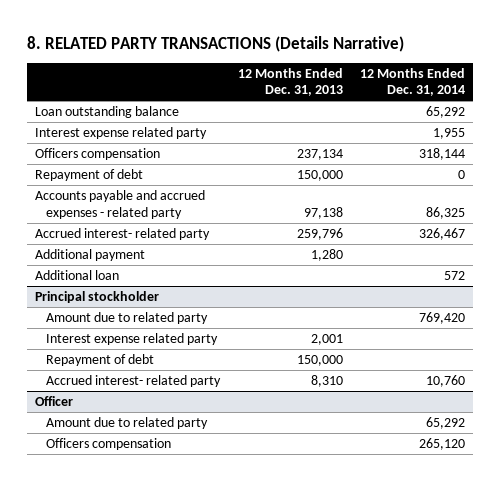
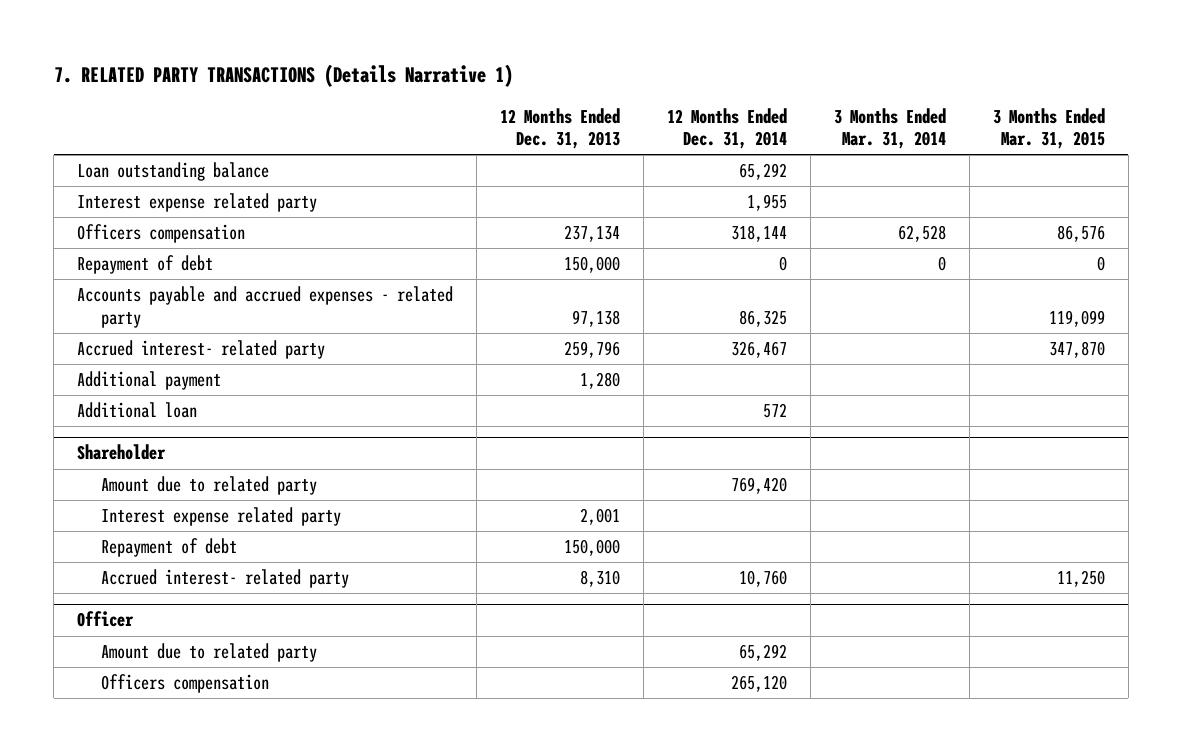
[26,35,404,52] 8. RELATED PARTY TRANSACTIONS (Details Narrative) -> [53,64,513,88] 7. RELATED PARTY TRANSACTIONS (Details Narrative 1)
none -> [833,107,946,150] 3 Months Ended Mar. 31, 2014
none -> [992,107,1105,150] 3 Months Ended Mar. 31, 2015
[35,291,160,304] Principal stockholder -> [77,444,167,461] Shareholder

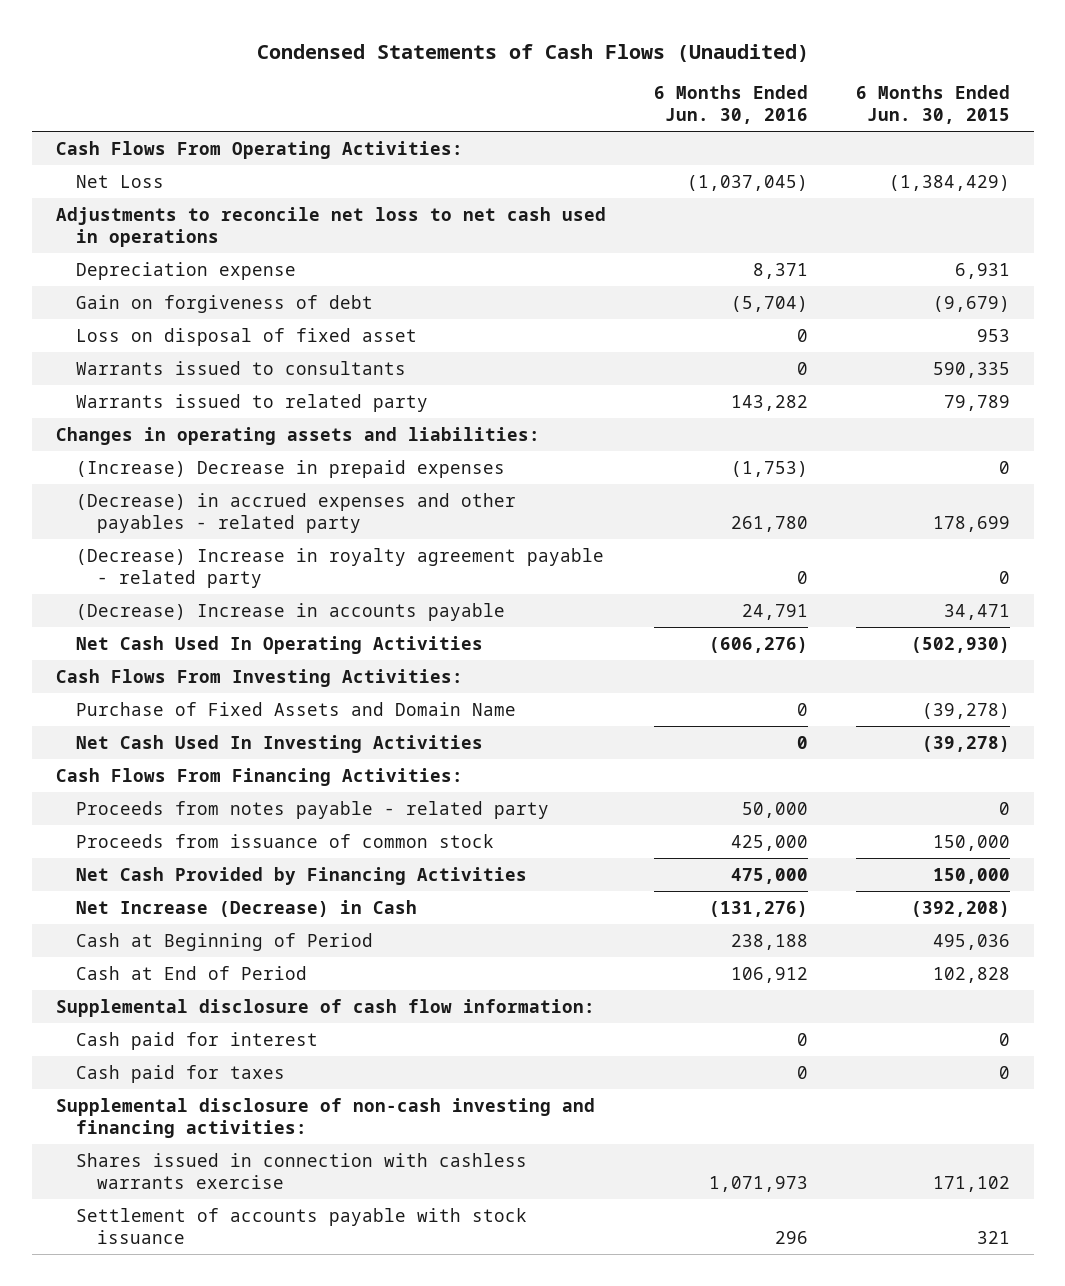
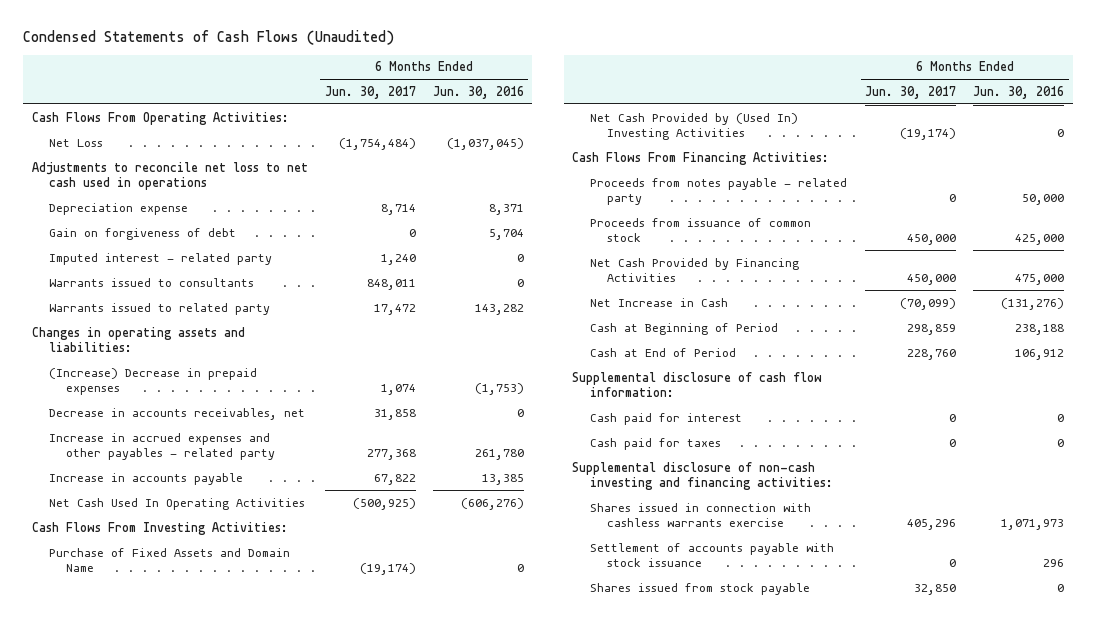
[855,84,1010,124] 6 Months Ended Jun. 30, 2015 -> none
none -> [324,85,416,99] Jun. 30, 2017
[76,327,418,346] Loss on disposal of fixed asset -> none
[730,295,808,312] (5,704) -> [488,228,524,240] 5,704
none -> [48,252,272,265] Imputed interest - related party
[76,547,605,589] (Decrease) Increase in royalty agreement payable - related party -> none
none -> [48,407,305,420] Decrease in accounts receivables, net
[76,492,517,534] (Decrease) in accrued expenses and other payables - related party -> [48,432,276,460] Increase in accrued expenses and other payables - related party
[76,602,506,621] (Decrease) Increase in accounts payable -> [48,472,243,485] Increase in accounts payable
[741,603,808,620] 24,791 -> [481,473,524,485] 13,385
[76,734,484,753] Net Cash Used In Investing Activities -> [589,112,798,140] Net Cash Provided by (Used In) Investing Activities
[76,899,418,917] Net Increase (Decrease) in Cash -> [589,297,728,307] Net Increase in Cash
none -> [589,582,810,595] Shares issued from stock payable

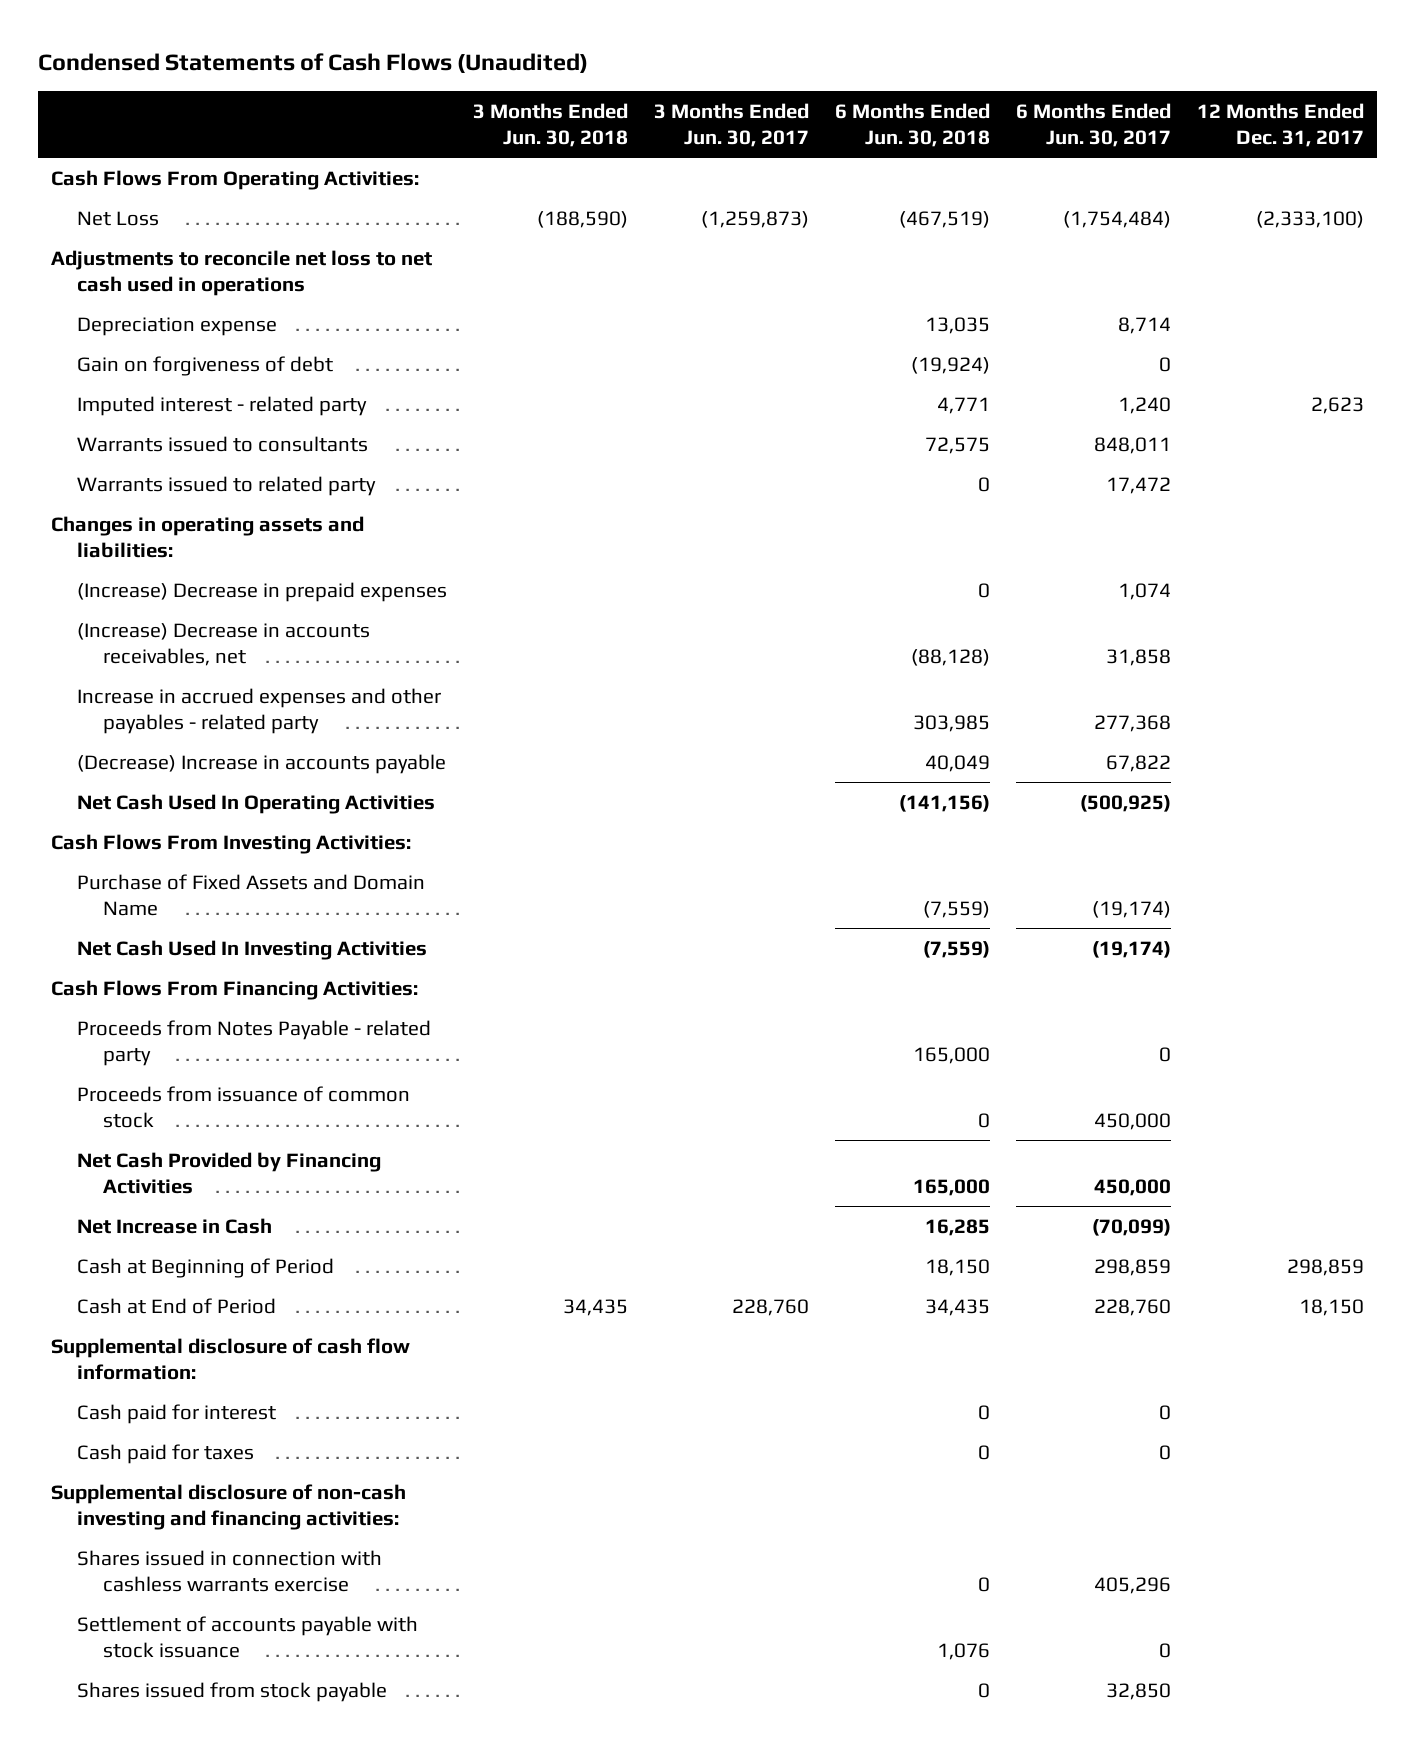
[432,85,524,99] Jun. 30, 2016 -> none
none -> [473,102,629,147] 3 Months Ended Jun. 30, 2018
none -> [654,102,810,147] 3 Months Ended Jun. 30, 2017
none -> [835,102,991,147] 6 Months Ended Jun. 30, 2018
none -> [1197,102,1365,147] 12 Months Ended Dec. 31, 2017
[48,407,305,420] Decrease in accounts receivables, net -> [76,622,370,666] (Increase) Decrease in accounts receivables, net
[48,472,243,485] Increase in accounts payable -> [76,753,446,774] (Decrease) Increase in accounts payable
[589,112,798,140] Net Cash Provided by (Used In) Investing Activities -> [76,939,427,960] Net Cash Used In Investing Activities
[589,177,847,205] Proceeds from notes payable - related party -> [76,1019,431,1066] Proceeds from Notes Payable - related party

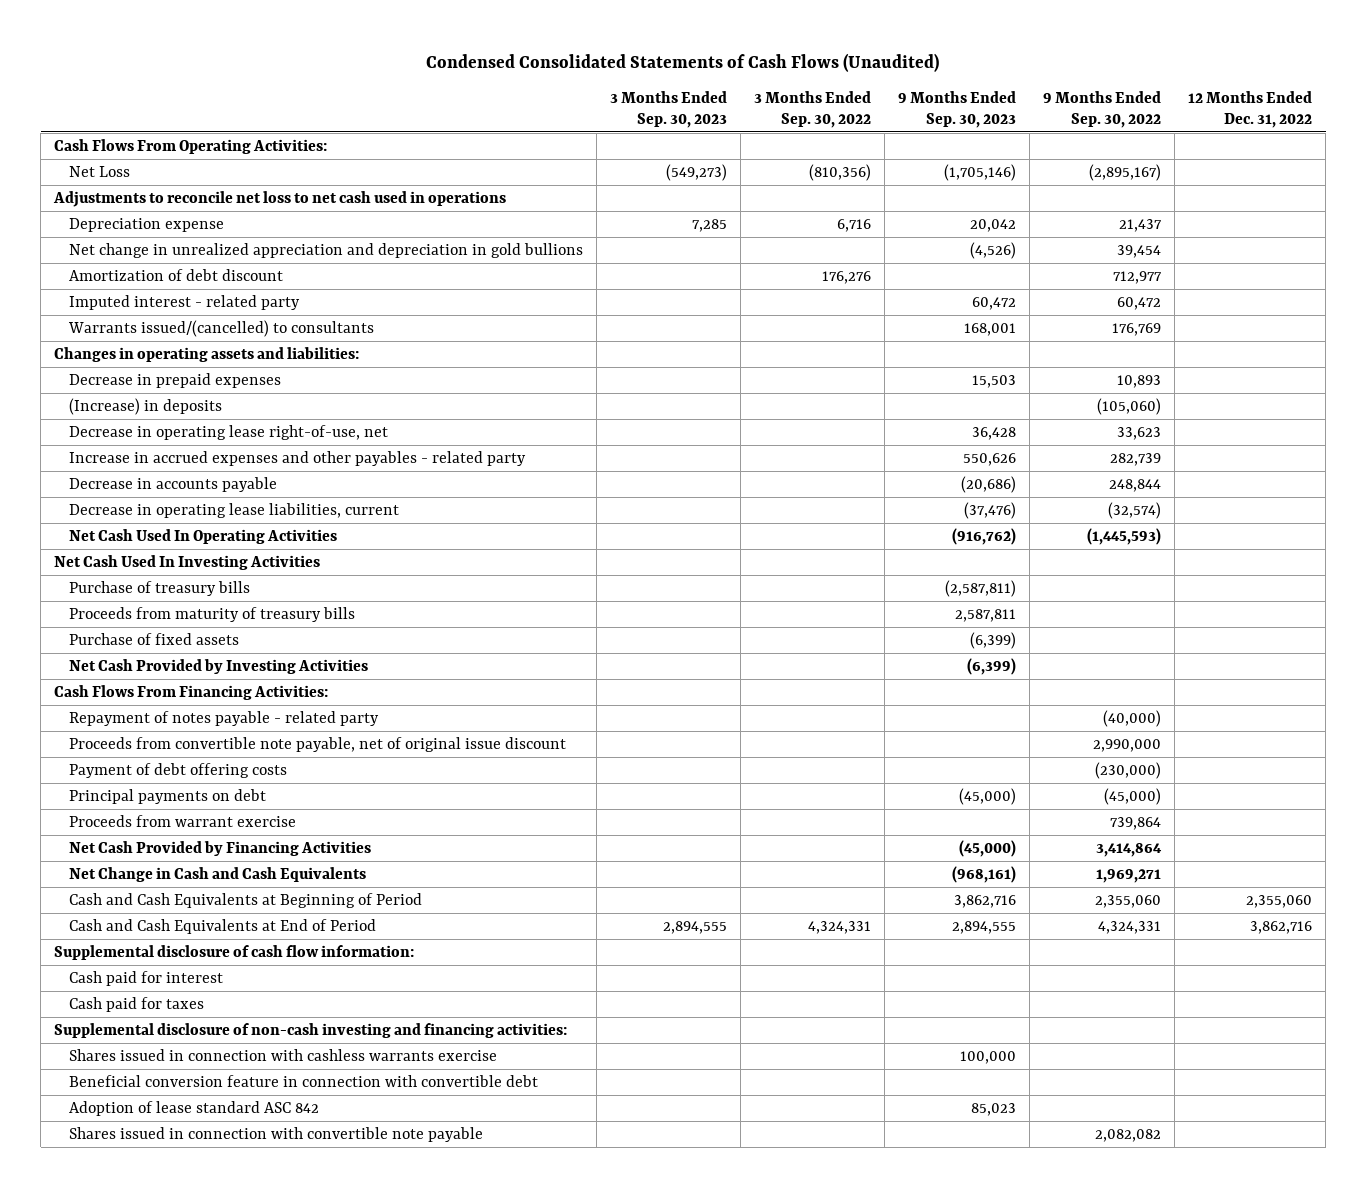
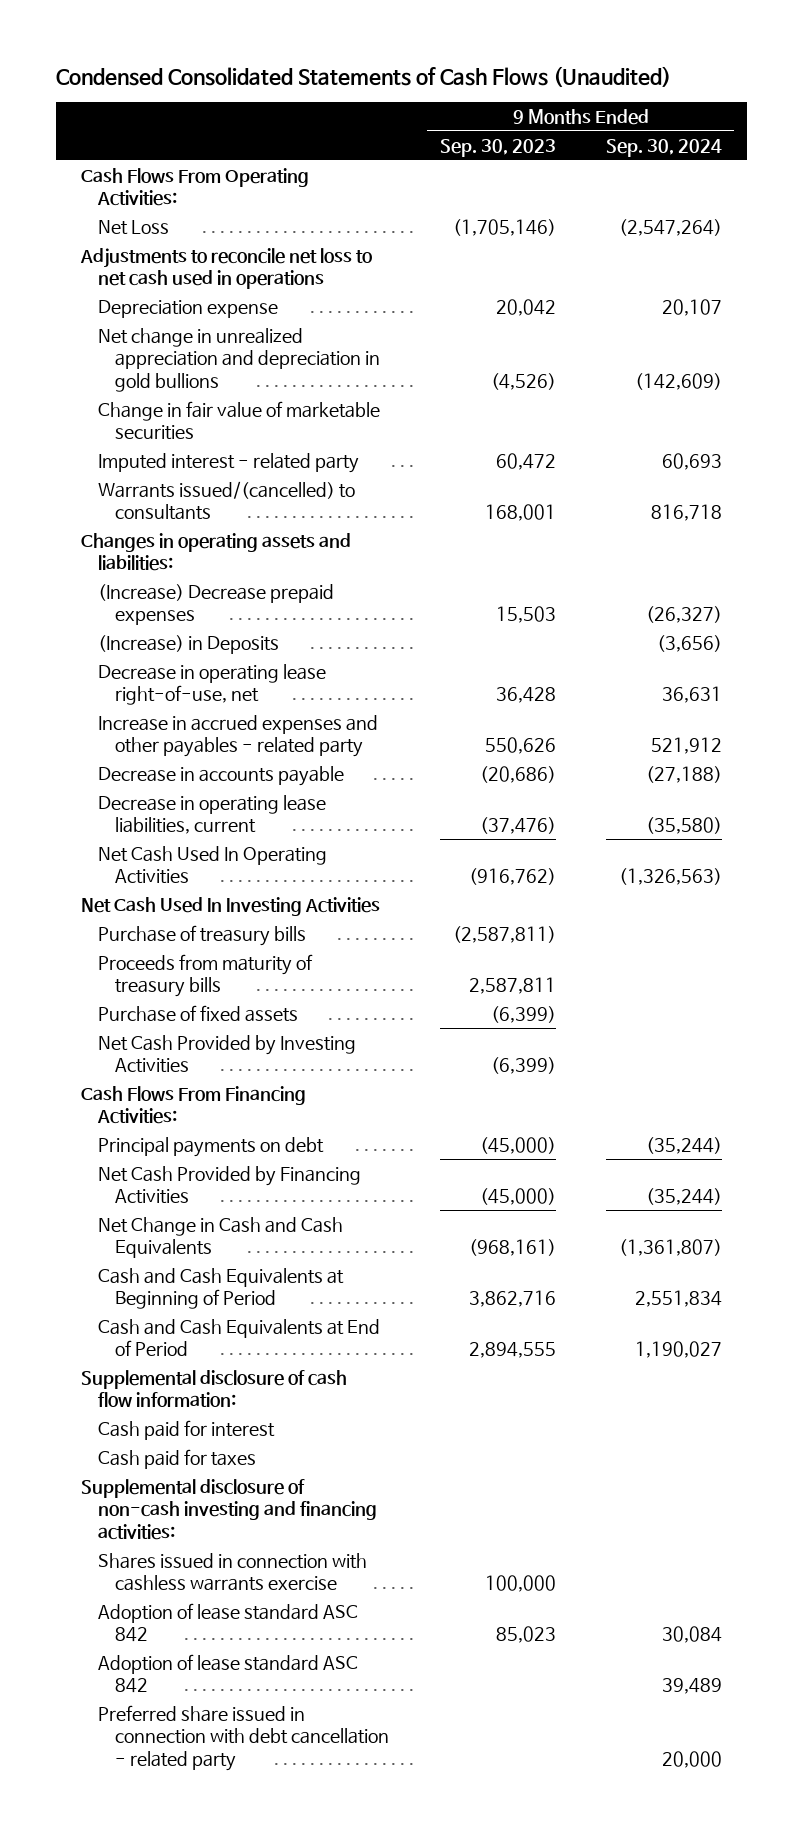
[609,91,727,128] 3 Months Ended Sep. 30, 2023 -> none
[754,91,872,128] 3 Months Ended Sep. 30, 2022 -> none
[1043,91,1162,128] 9 Months Ended Sep. 30, 2022 -> none
[1188,91,1313,128] 12 Months Ended Dec. 31, 2022 -> none
none -> [605,138,722,157] Sep. 30, 2024
[68,269,283,282] Amortization of debt discount -> none
none -> [98,400,381,441] Change in fair value of marketable securities
[68,373,281,389] Decrease in prepaid expenses -> [98,583,335,626] (Increase) Decrease prepaid expenses
[68,398,222,416] (Increase) in deposits -> [98,634,280,654] (Increase) in Deposits
[68,711,379,727] Repayment of notes payable - related party -> none
[68,737,566,753] Proceeds from convertible note payable, net of original issue discount -> none
[68,763,287,779] Payment of debt offering costs -> none
[68,815,296,828] Proceeds from warrant exercise -> none
[68,1075,538,1088] Beneficial conversion feature in connection with convertible debt -> none
[68,1127,483,1143] Shares issued in connection with convertible note payable -> none
none -> [98,1653,359,1694] Adoption of lease standard ASC 842
none -> [98,1704,390,1771] Preferred share issued in connection with debt cancellation - related party

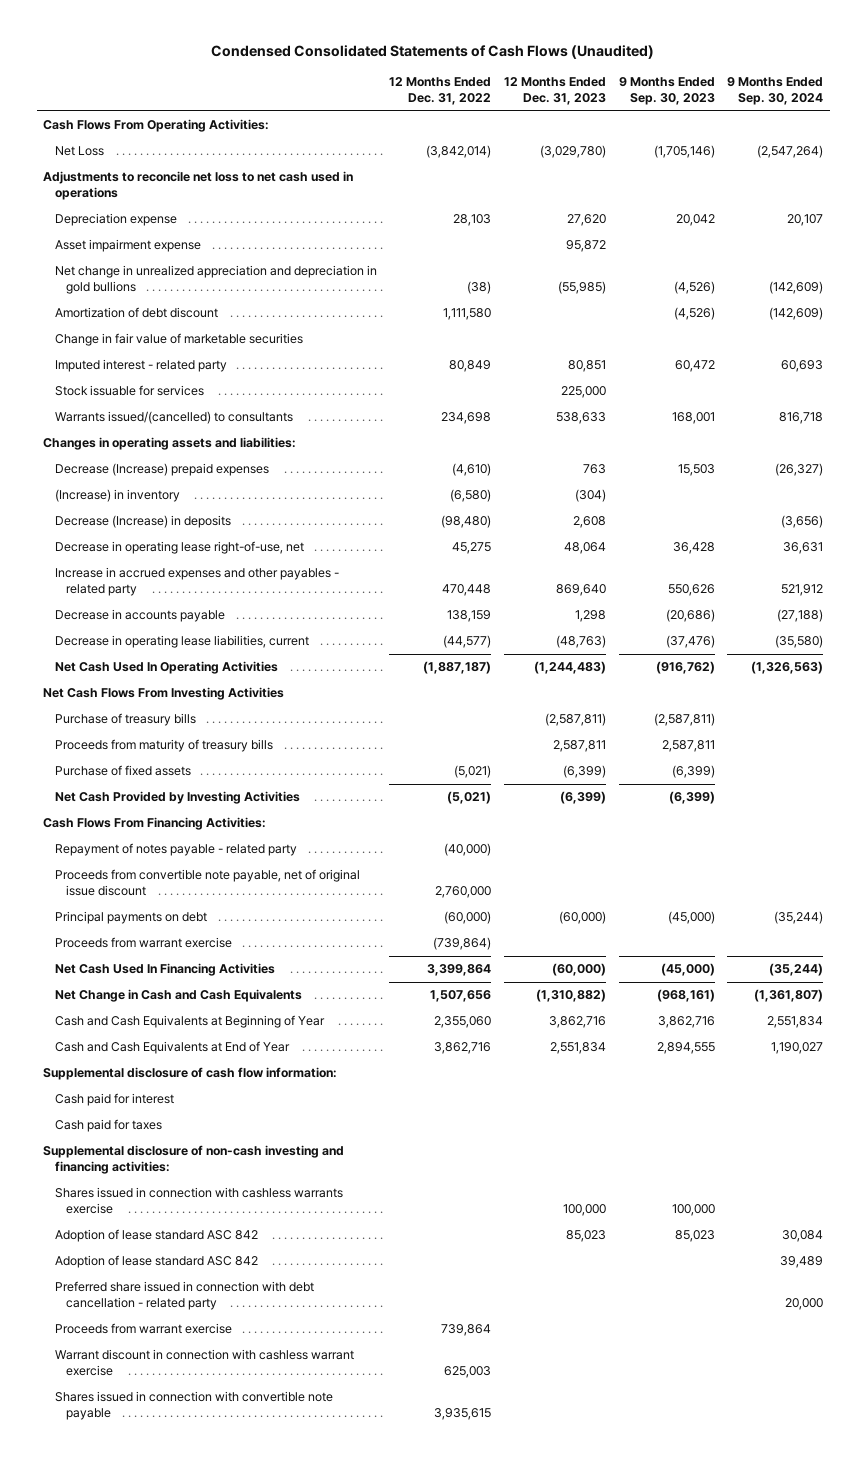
none -> [389,77,492,106] 12 Months Ended Dec. 31, 2022
none -> [504,77,607,106] 12 Months Ended Dec. 31, 2023
none -> [54,239,201,253] Asset impairment expense
none -> [54,307,218,319] Amortization of debt discount
none -> [54,385,204,397] Stock issuable for services
[98,583,335,626] (Increase) Decrease prepaid expenses -> [54,463,269,477] Decrease (Increase) prepaid expenses
none -> [54,489,180,503] (Increase) in inventory
[98,634,280,654] (Increase) in Deposits -> [54,515,231,529] Decrease (Increase) in deposits
[81,896,381,916] Net Cash Used In Investing Activities -> [43,687,285,701] Net Cash Flows From Investing Activities
none -> [54,843,297,857] Repayment of notes payable - related party
none -> [54,869,360,897] Proceeds from convertible note payable, net of original issue discount
none -> [54,937,232,949] Proceeds from warrant exercise
[98,1165,362,1205] Net Cash Provided by Financing Activities -> [54,963,275,977] Net Cash Used In Financing Activities
[98,1267,345,1310] Cash and Cash Equivalents at Beginning of Period -> [54,1015,325,1029] Cash and Cash Equivalents at Beginning of Year
[98,1318,381,1357] Cash and Cash Equivalents at End of Period -> [54,1041,290,1055] Cash and Cash Equivalents at End of Year
none -> [54,1323,232,1335] Proceeds from warrant exercise
none -> [54,1349,354,1377] Warrant discount in connection with cashless warrant exercise
none -> [54,1391,333,1421] Shares issued in connection with convertible note payable

